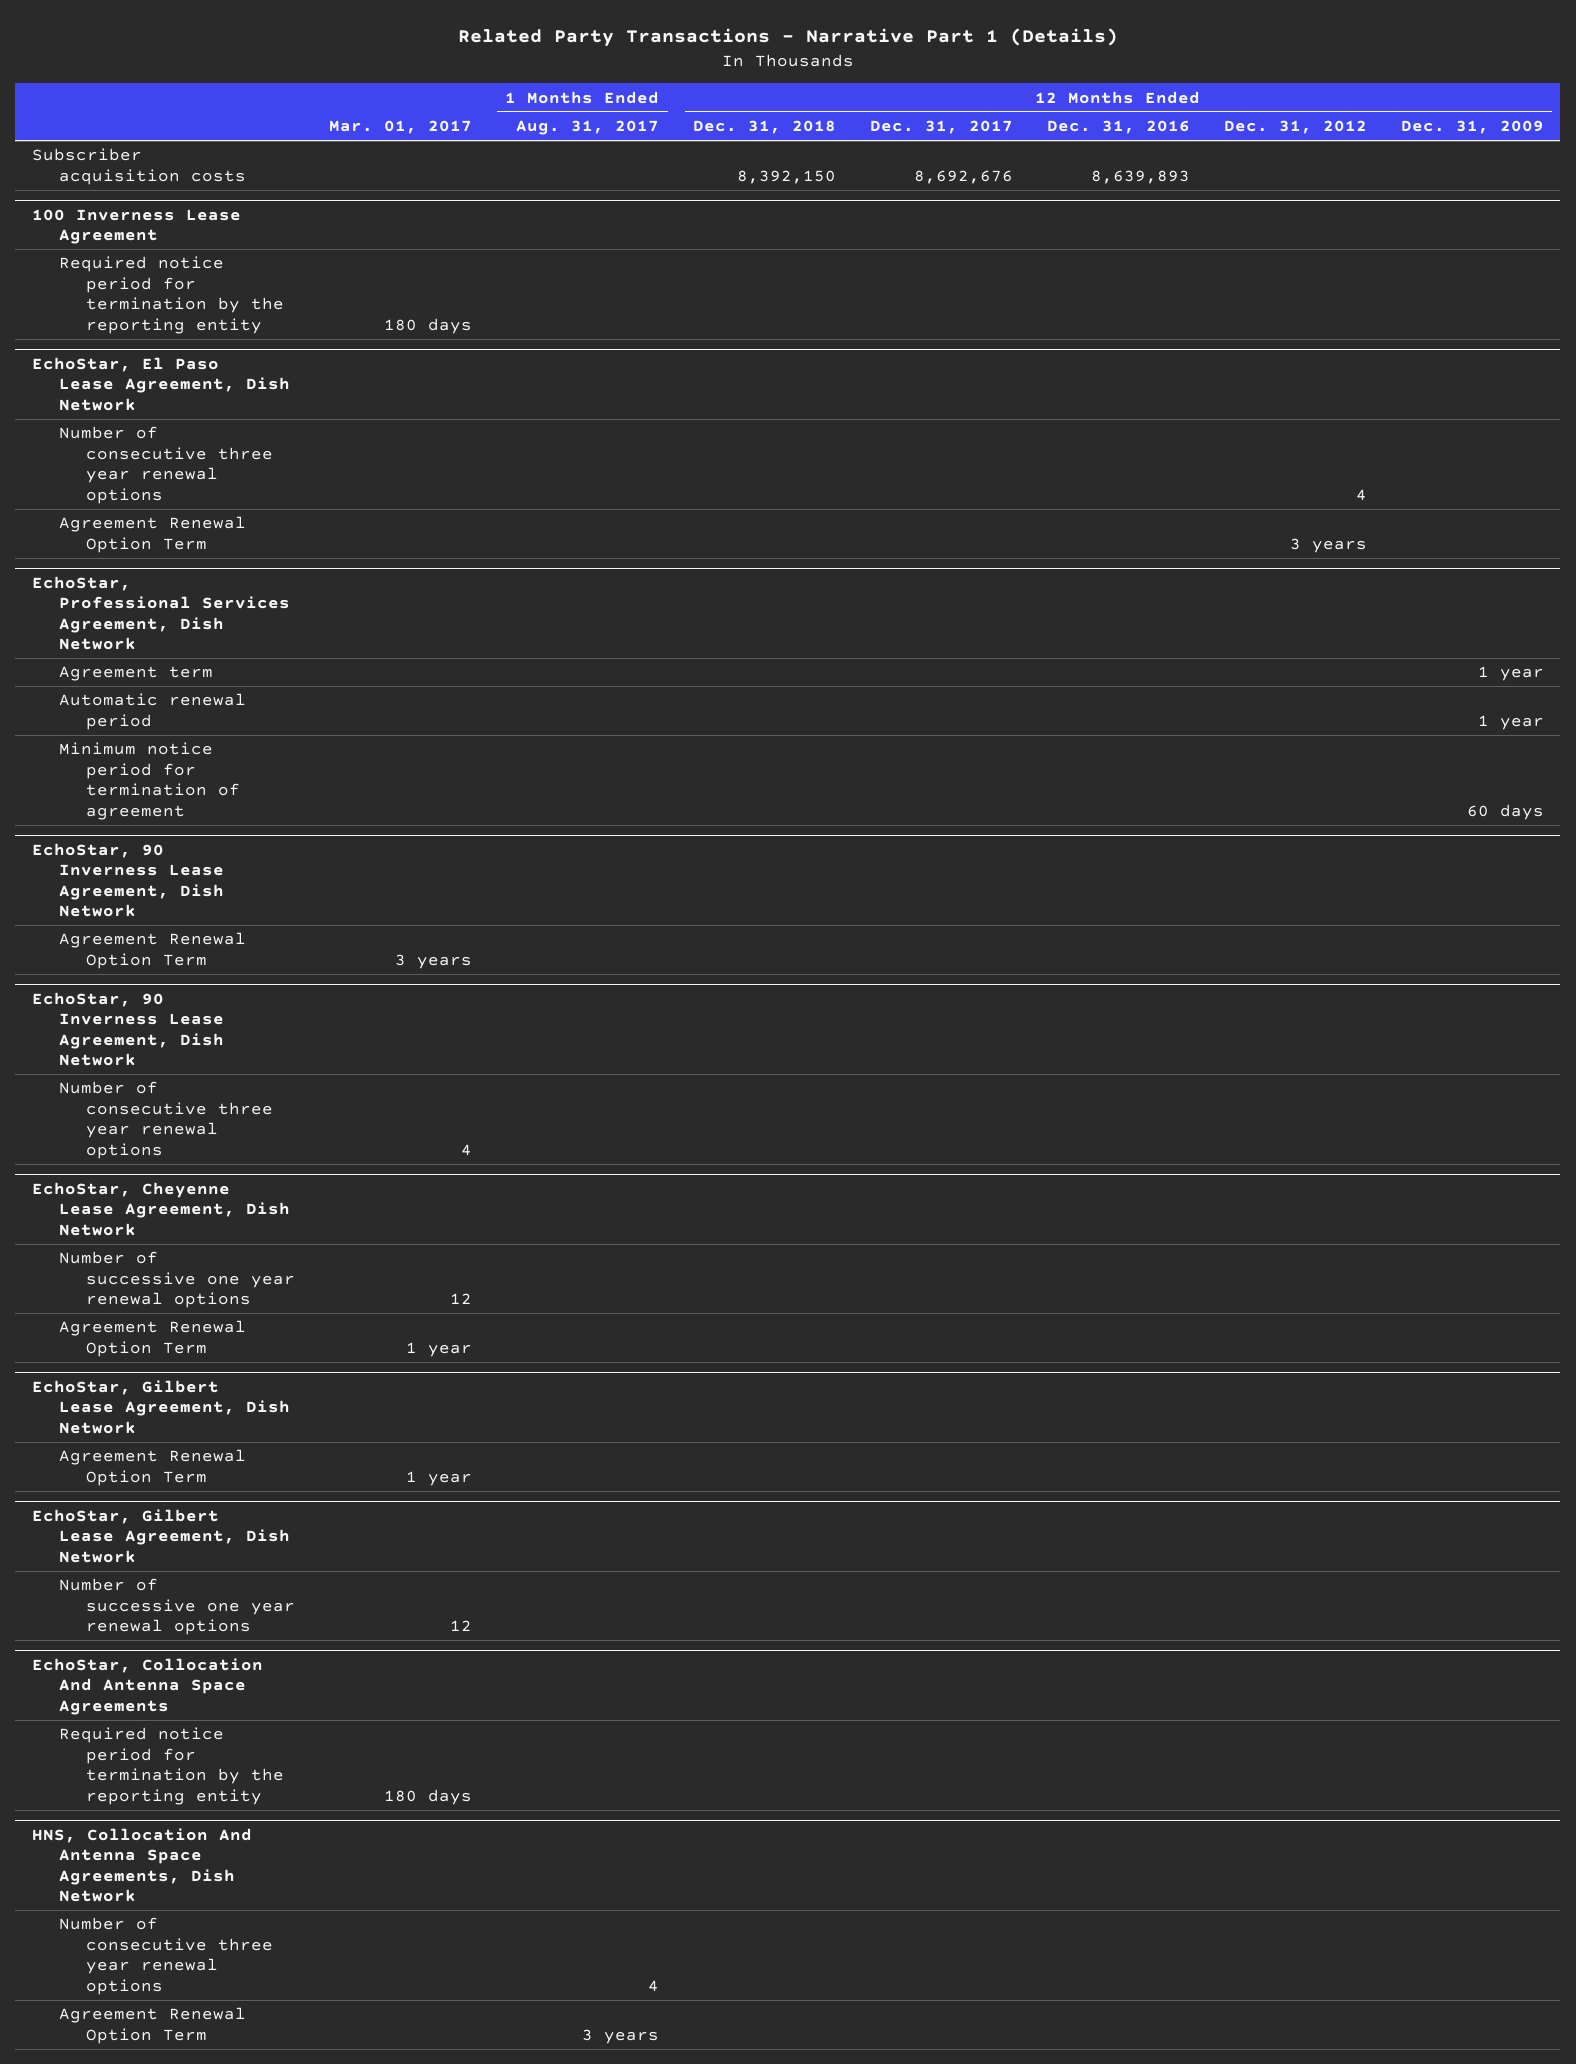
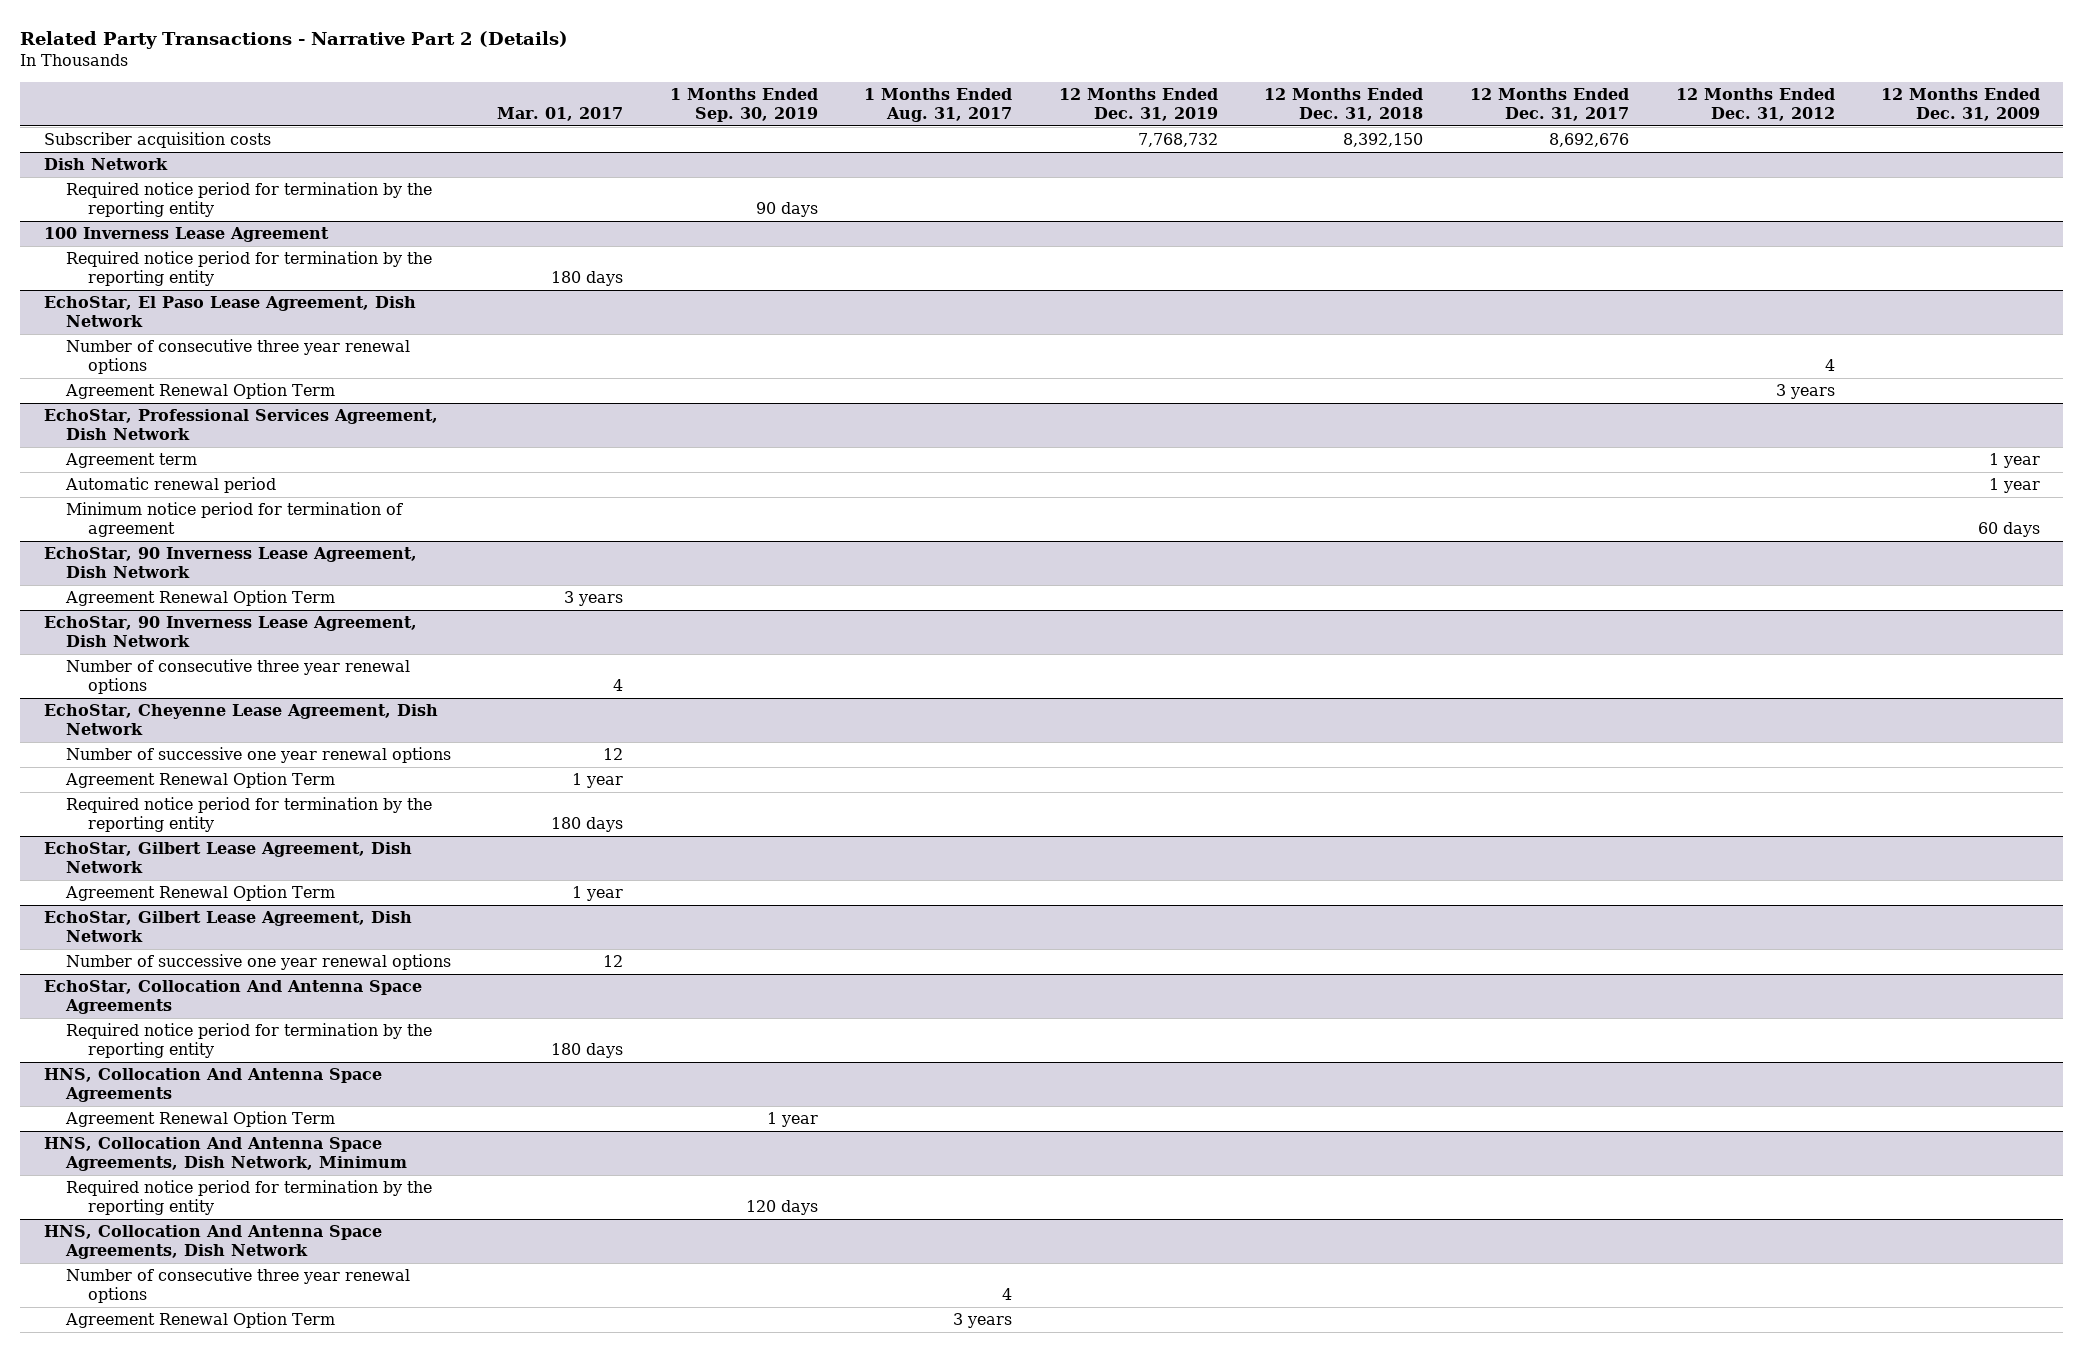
[457,28,1118,48] Related Party Transactions - Narrative Part 1 (Details) -> [20,30,569,49] Related Party Transactions - Narrative Part 2 (Details)
[1046,120,1190,135] Dec. 31, 2016 -> none
none -> [669,88,818,122] 1 Months Ended Sep. 30, 2019
none -> [1058,88,1218,121] 12 Months Ended Dec. 31, 2019
none -> [43,158,168,171] Dish Network
none -> [65,182,432,218] Required notice period for termination by the reporting entity
none -> [65,797,432,833] Required notice period for termination by the reporting entity
none -> [43,1068,382,1103] HNS, Collocation And Antenna Space Agreements
none -> [64,1111,335,1128] Agreement Renewal Option Term
none -> [43,1137,407,1172] HNS, Collocation And Antenna Space Agreements, Dish Network, Minimum
none -> [65,1180,432,1216] Required notice period for termination by the reporting entity

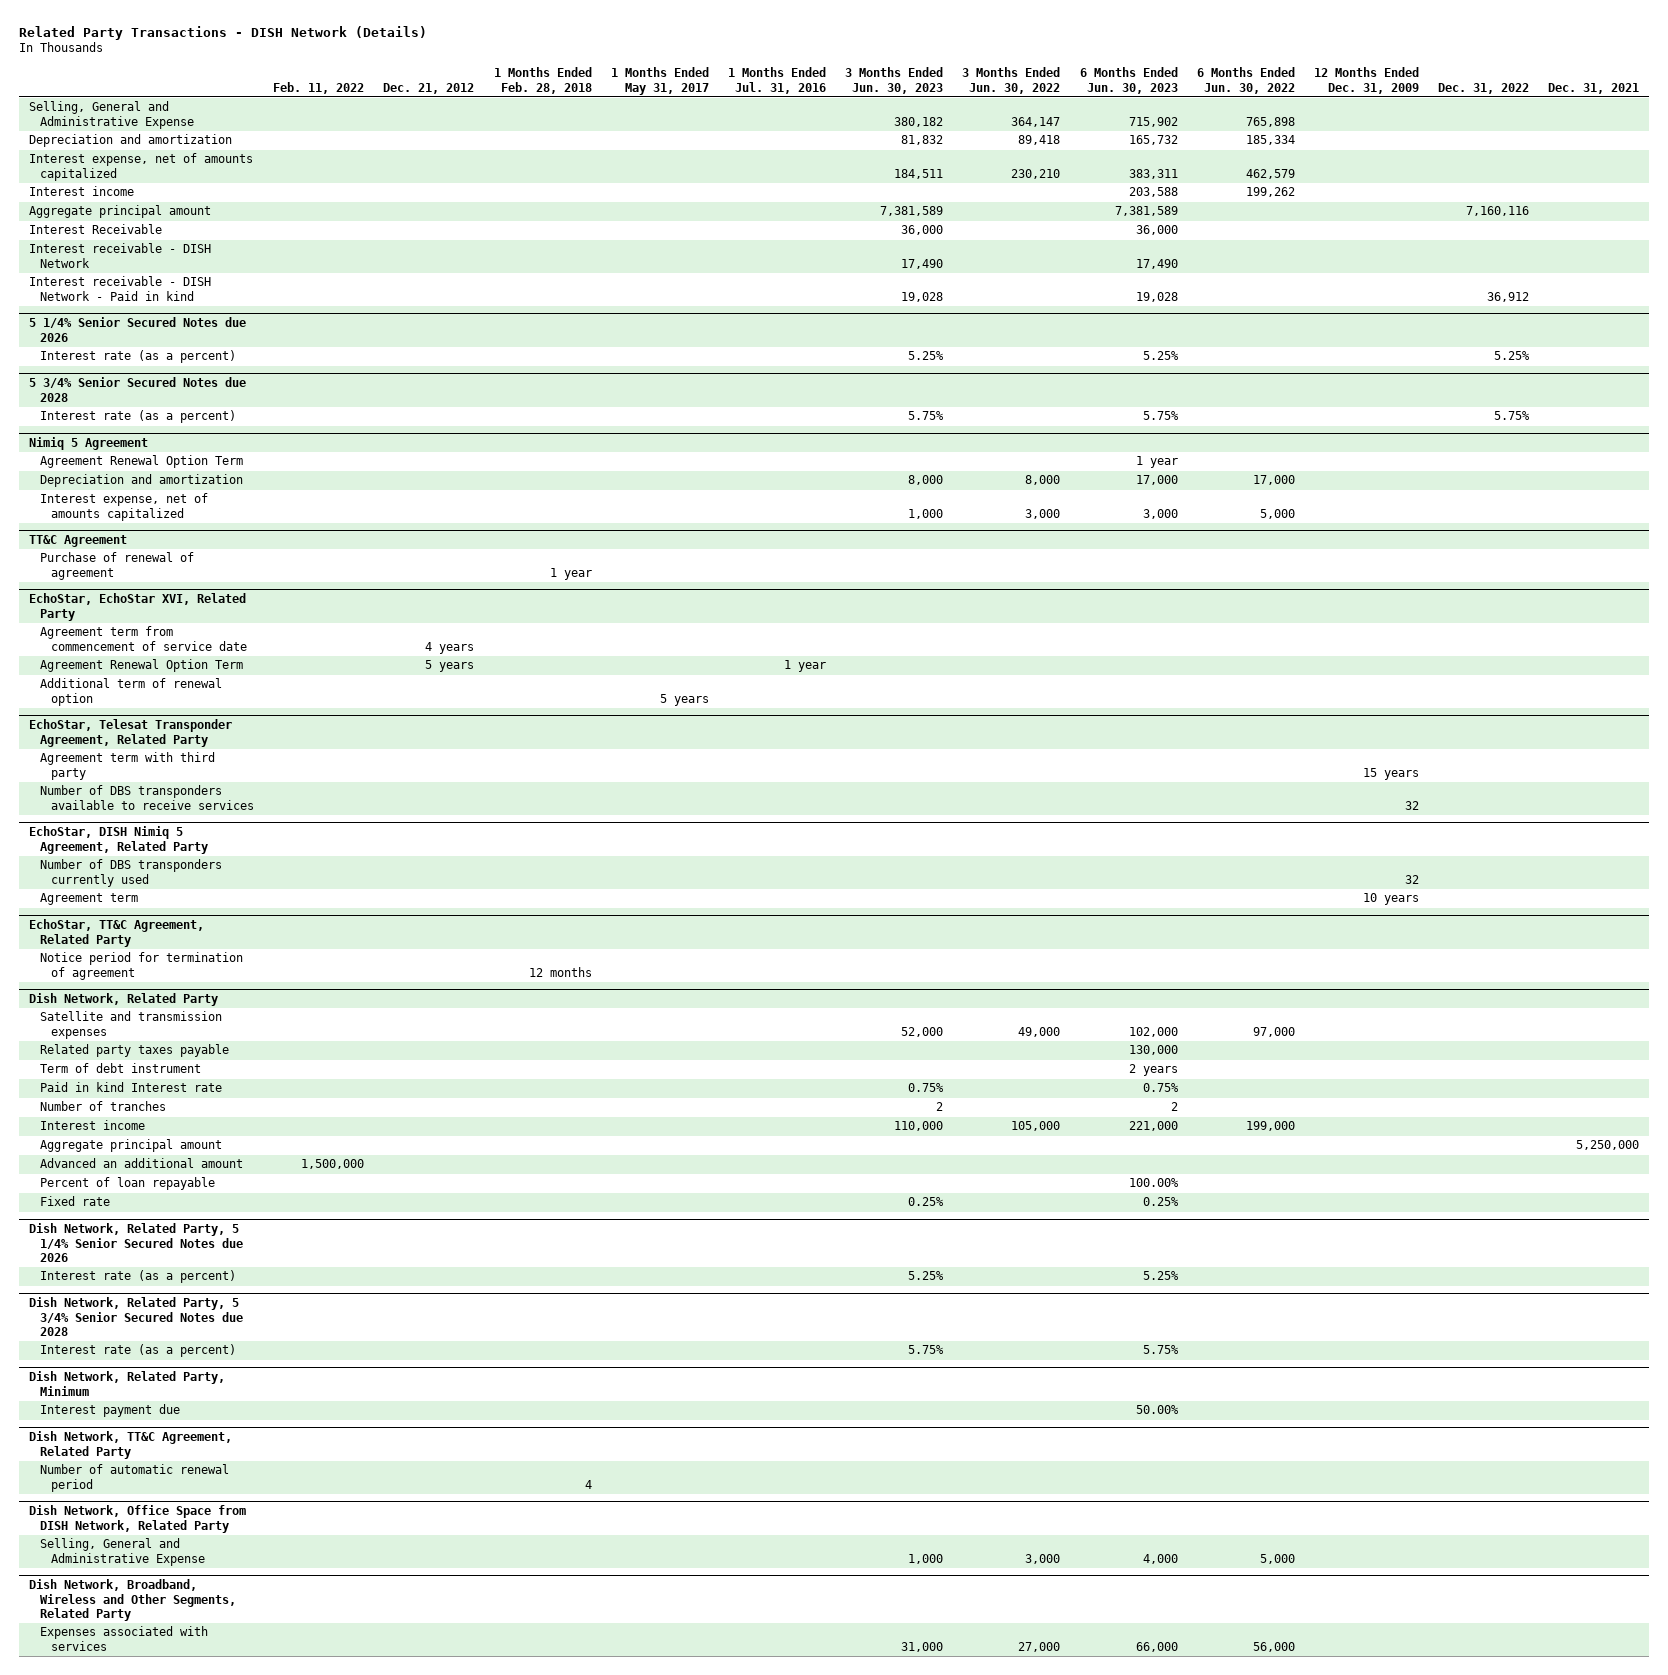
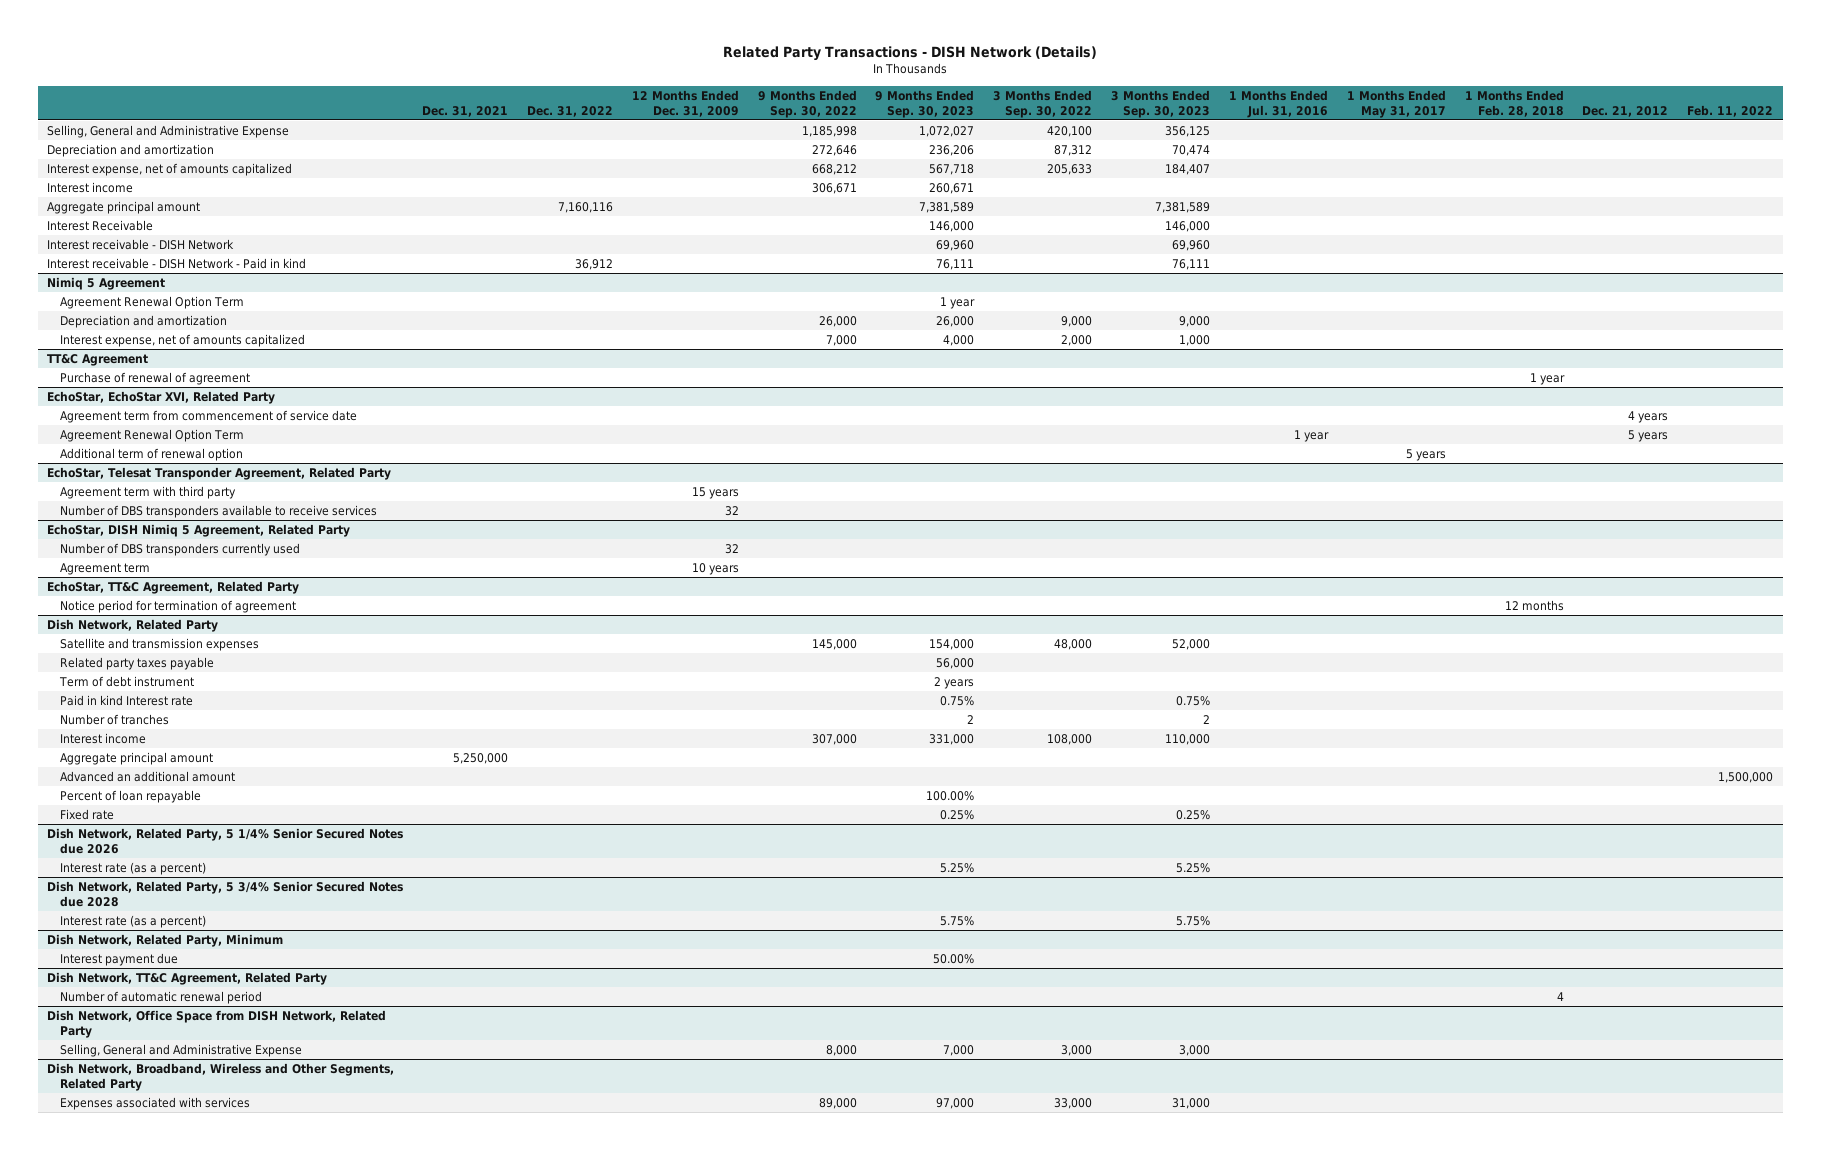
[845,66,944,94] 3 Months Ended Jun. 30, 2023 -> none
[962,66,1061,94] 3 Months Ended Jun. 30, 2022 -> none
[1079,66,1178,94] 6 Months Ended Jun. 30, 2023 -> none
[1196,66,1295,94] 6 Months Ended Jun. 30, 2022 -> none
none -> [757,89,857,118] 9 Months Ended Sep. 30, 2022
none -> [875,89,975,118] 9 Months Ended Sep. 30, 2023
none -> [993,89,1093,118] 3 Months Ended Sep. 30, 2022
none -> [1111,89,1211,118] 3 Months Ended Sep. 30, 2023
[28,316,246,342] 5 1/4% Senior Secured Notes due 2026 -> none
[39,350,236,364] Interest rate (as a percent) -> none
[28,376,246,402] 5 3/4% Senior Secured Notes due 2028 -> none
[39,410,236,424] Interest rate (as a percent) -> none

